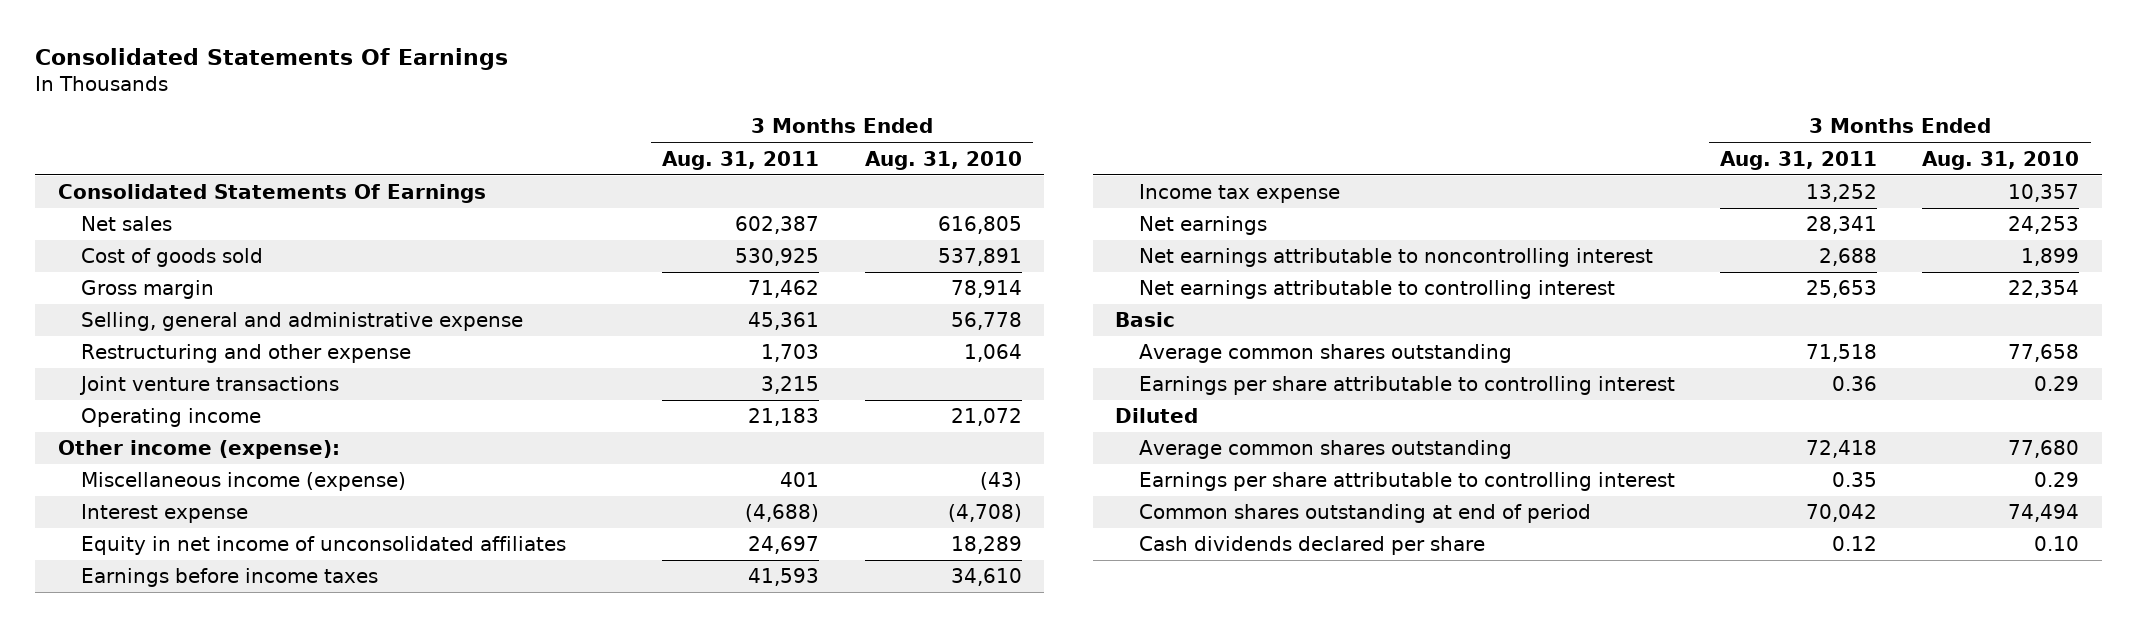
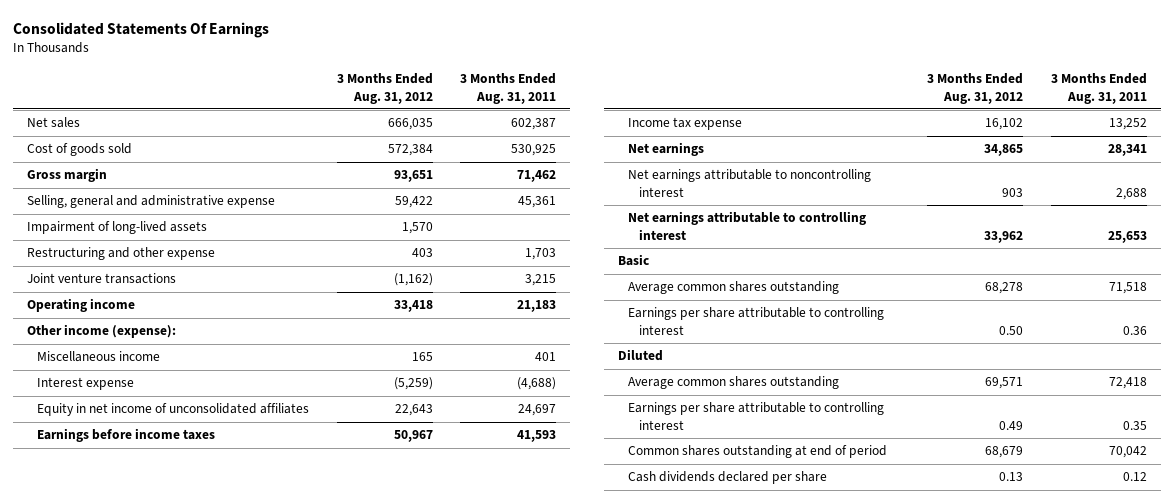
[864,150,1022,170] Aug. 31, 2010 -> none
none -> [336,73,433,104] 3 Months Ended Aug. 31, 2012
[57,184,486,204] Consolidated Statements Of Earnings -> none
none -> [26,221,207,235] Impairment of long-lived assets
[80,472,406,492] Miscellaneous income (expense) -> [37,351,161,363] Miscellaneous income

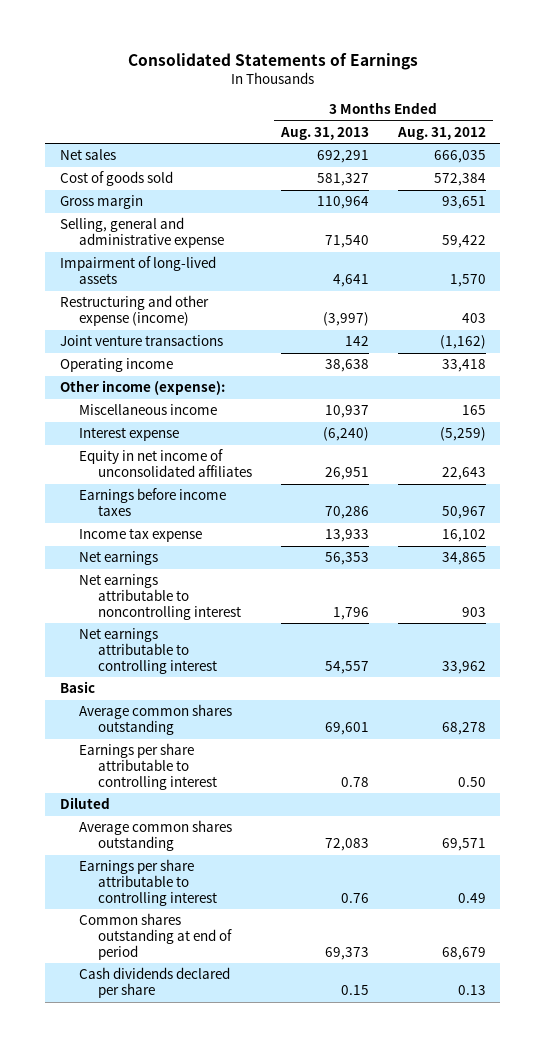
[13,22,270,39] Consolidated Statements Of Earnings -> [127,53,418,71] Consolidated Statements of Earnings
[460,73,557,104] 3 Months Ended Aug. 31, 2011 -> none
none -> [279,126,369,140] Aug. 31, 2013
[26,247,215,261] Restructuring and other expense -> [59,295,209,327] Restructuring and other expense (income)

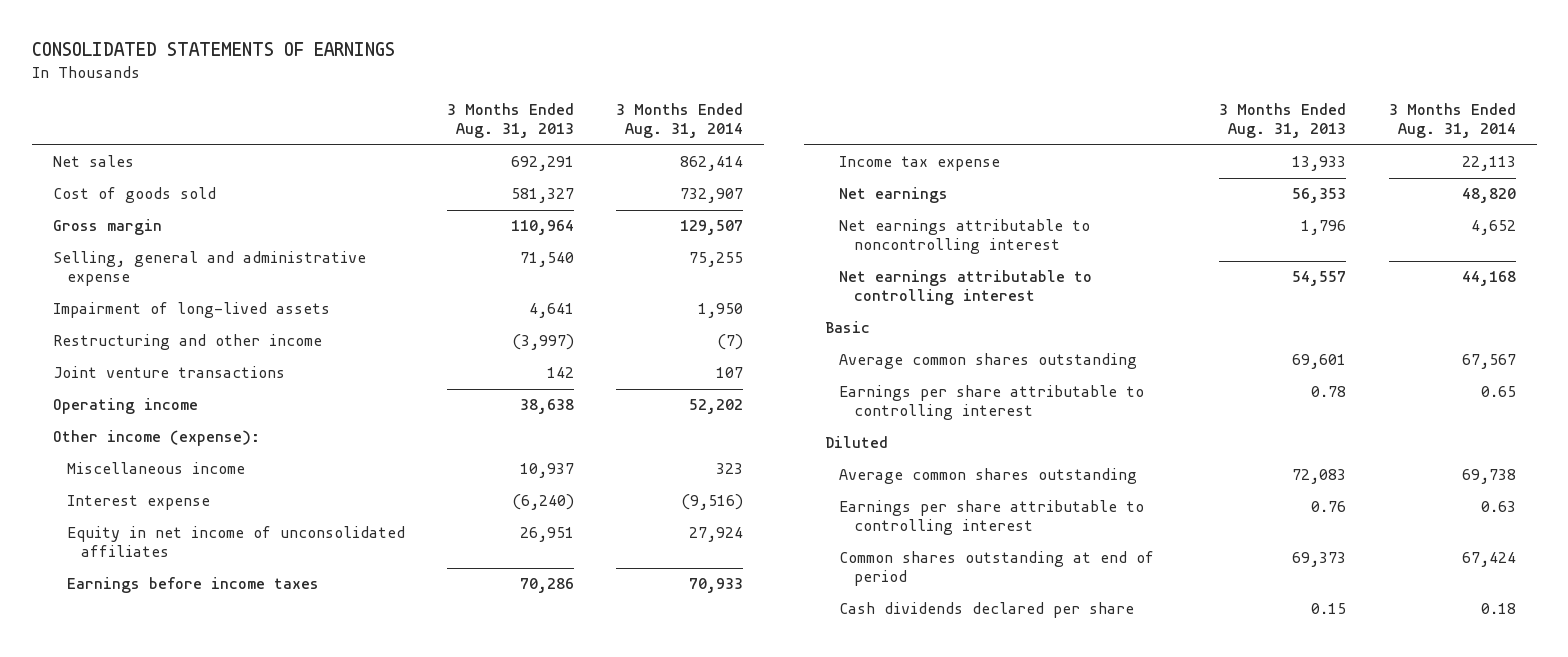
[127,53,418,71] Consolidated Statements of Earnings -> [31,42,395,57] CONSOLIDATED STATEMENTS OF EARNINGS
[396,126,486,140] Aug. 31, 2012 -> none
none -> [616,103,744,139] 3 Months Ended Aug. 31, 2014
[59,295,209,327] Restructuring and other expense (income) -> [52,334,322,351] Restructuring and other income

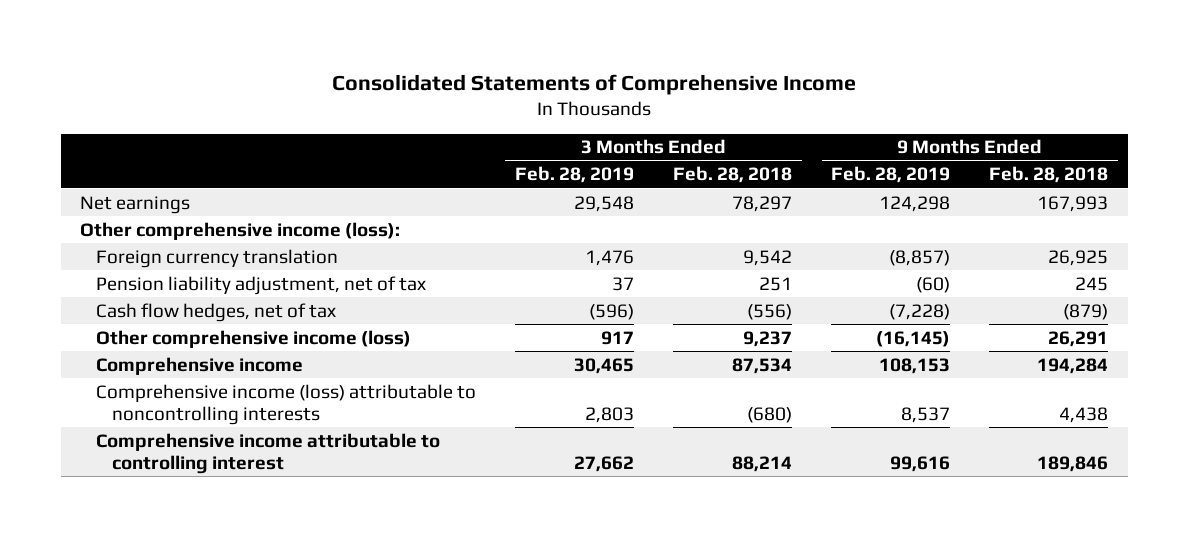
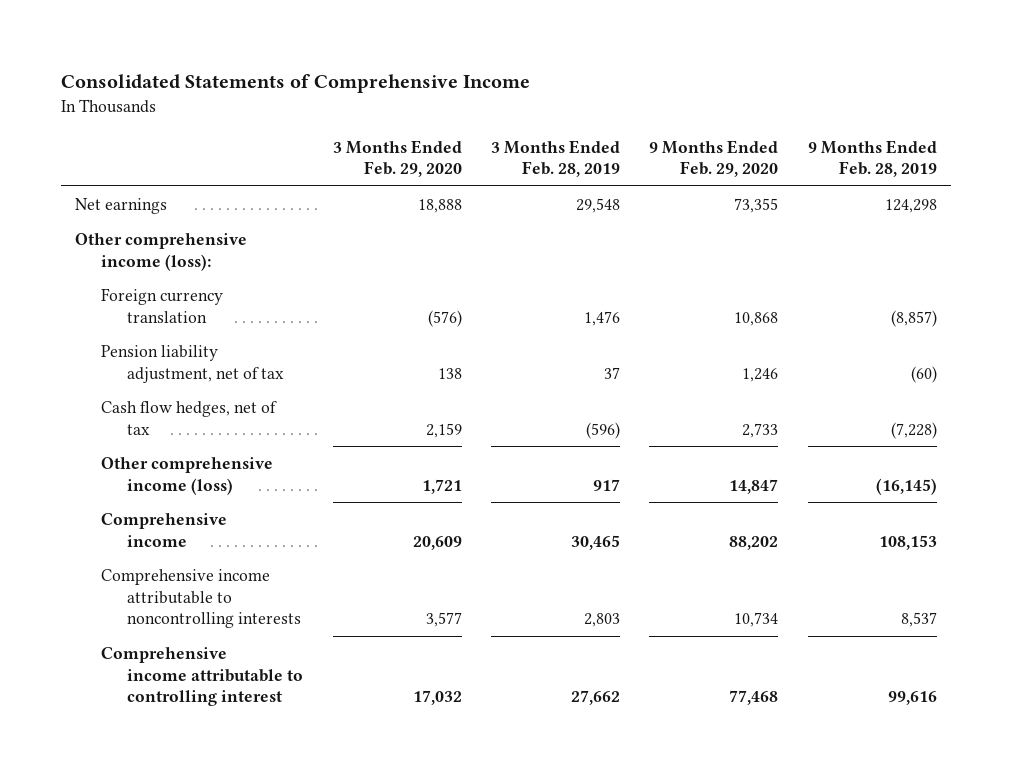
[673,166,793,184] Feb. 28, 2018 -> none
[989,166,1109,184] Feb. 28, 2018 -> none
none -> [332,139,462,178] 3 Months Ended Feb. 29, 2020
none -> [649,139,779,178] 9 Months Ended Feb. 29, 2020
[96,383,477,425] Comprehensive income (loss) attributable to noncontrolling interests -> [101,569,302,629] Comprehensive income attributable to noncontrolling interests

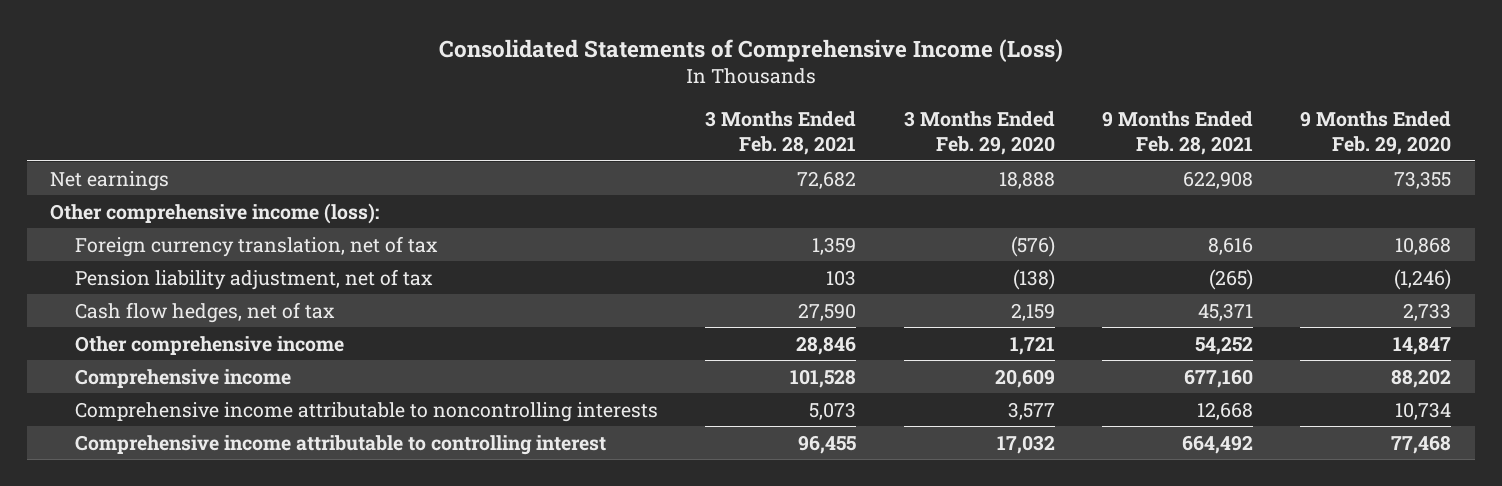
[60,74,530,94] Consolidated Statements of Comprehensive Income -> [438,38,1063,62] Consolidated Statements of Comprehensive Income (Loss)
[490,139,620,178] 3 Months Ended Feb. 28, 2019 -> none
[807,139,937,178] 9 Months Ended Feb. 28, 2019 -> none
none -> [705,111,857,156] 3 Months Ended Feb. 28, 2021
none -> [1101,111,1253,156] 9 Months Ended Feb. 28, 2021
[101,288,224,323] Foreign currency translation -> [75,235,439,257] Foreign currency translation, net of tax
[437,367,462,379] 138 -> [1012,268,1055,290] (138)
[742,367,779,382] 1,246 -> [1394,268,1452,290] (1,246)
[101,457,274,495] Other comprehensive income (loss) -> [75,335,345,355] Other comprehensive income

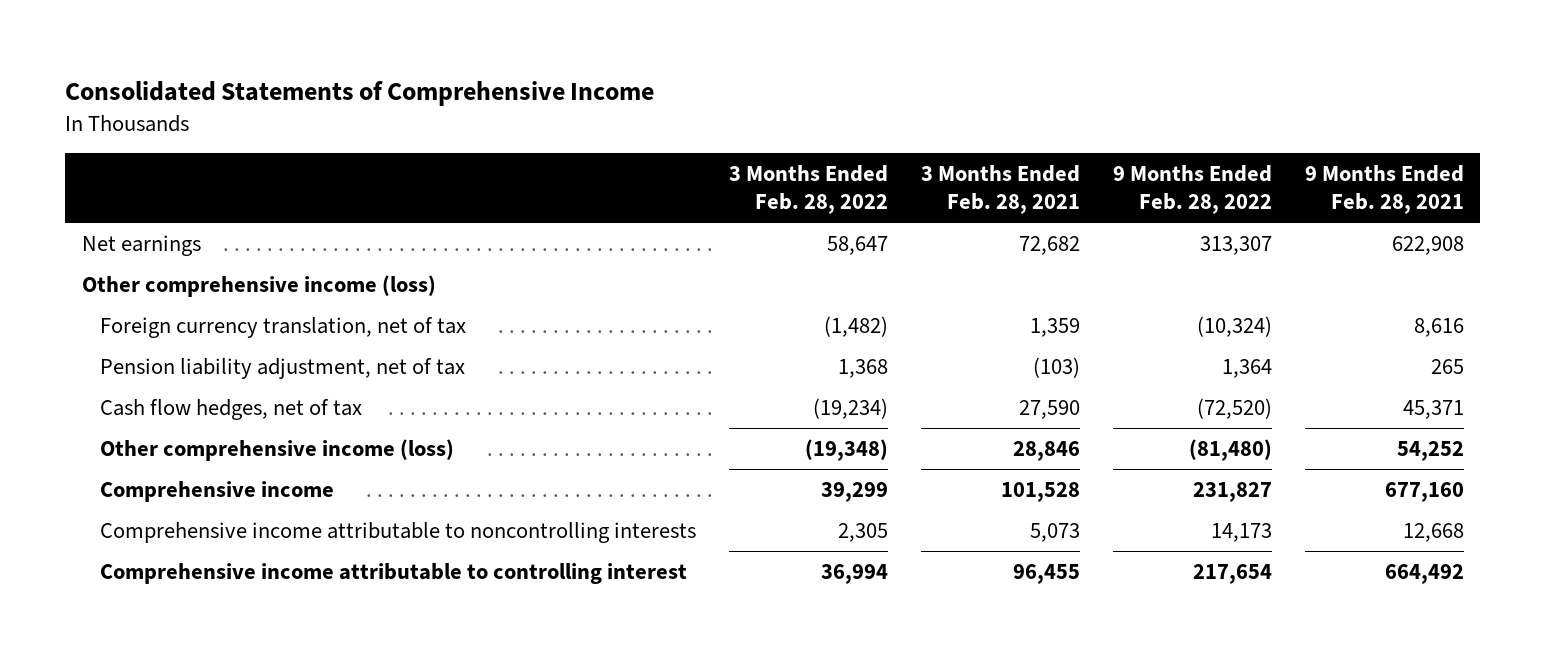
[438,38,1063,62] Consolidated Statements of Comprehensive Income (Loss) -> [65,81,655,107] Consolidated Statements of Comprehensive Income
[903,111,1055,156] 3 Months Ended Feb. 29, 2020 -> none
[1300,111,1452,156] 9 Months Ended Feb. 29, 2020 -> none
none -> [729,165,889,214] 3 Months Ended Feb. 28, 2022
none -> [1112,165,1272,214] 9 Months Ended Feb. 28, 2022
[50,202,380,224] Other comprehensive income (loss): -> [81,275,436,298] Other comprehensive income (loss)
[826,269,857,286] 103 -> [1032,357,1080,379] (103)
[1208,268,1253,290] (265) -> [1430,359,1464,375] 265
[75,335,345,355] Other comprehensive income -> [100,439,455,462] Other comprehensive income (loss)

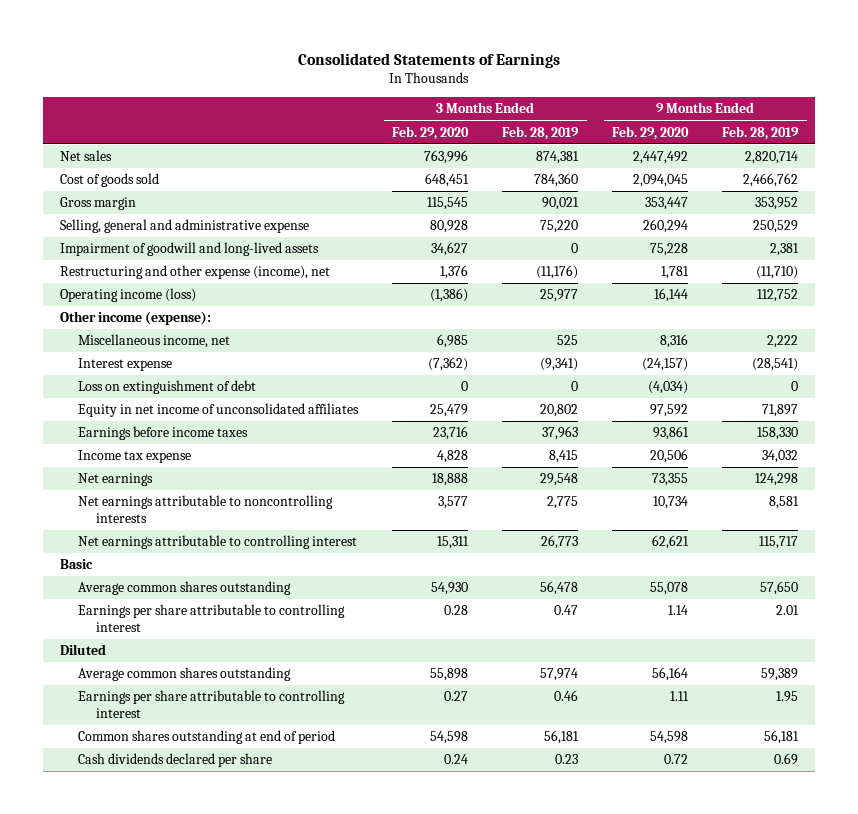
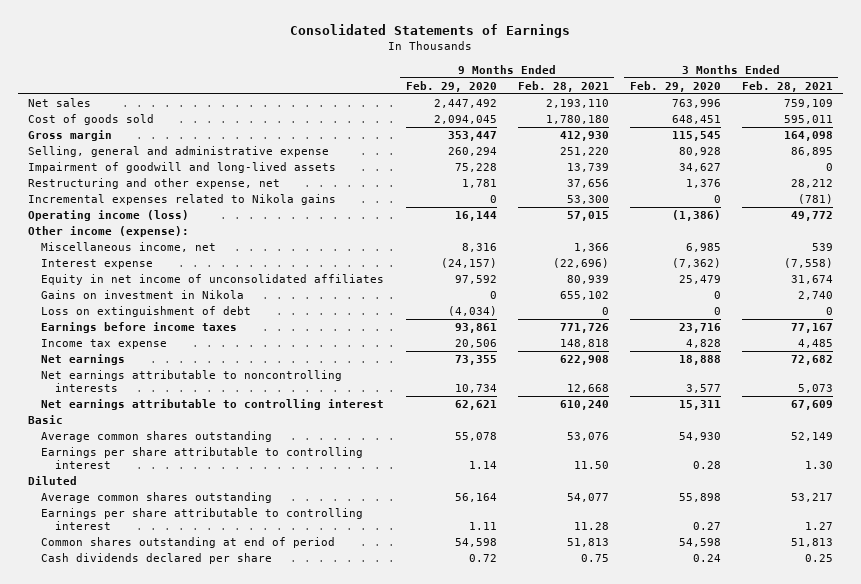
[502,125,580,140] Feb. 28, 2019 -> none
[722,125,800,140] Feb. 28, 2019 -> none
none -> [517,80,609,92] Feb. 28, 2021
none -> [741,80,833,92] Feb. 28, 2021
[60,265,331,280] Restructuring and other expense (income), net -> [28,178,281,190] Restructuring and other expense, net
none -> [28,194,337,206] Incremental expenses related to Nikola gains
none -> [41,290,245,300] Gains on investment in Nikola
[77,380,256,395] Loss on extinguishment of debt -> [41,306,252,318] Loss on extinguishment of debt

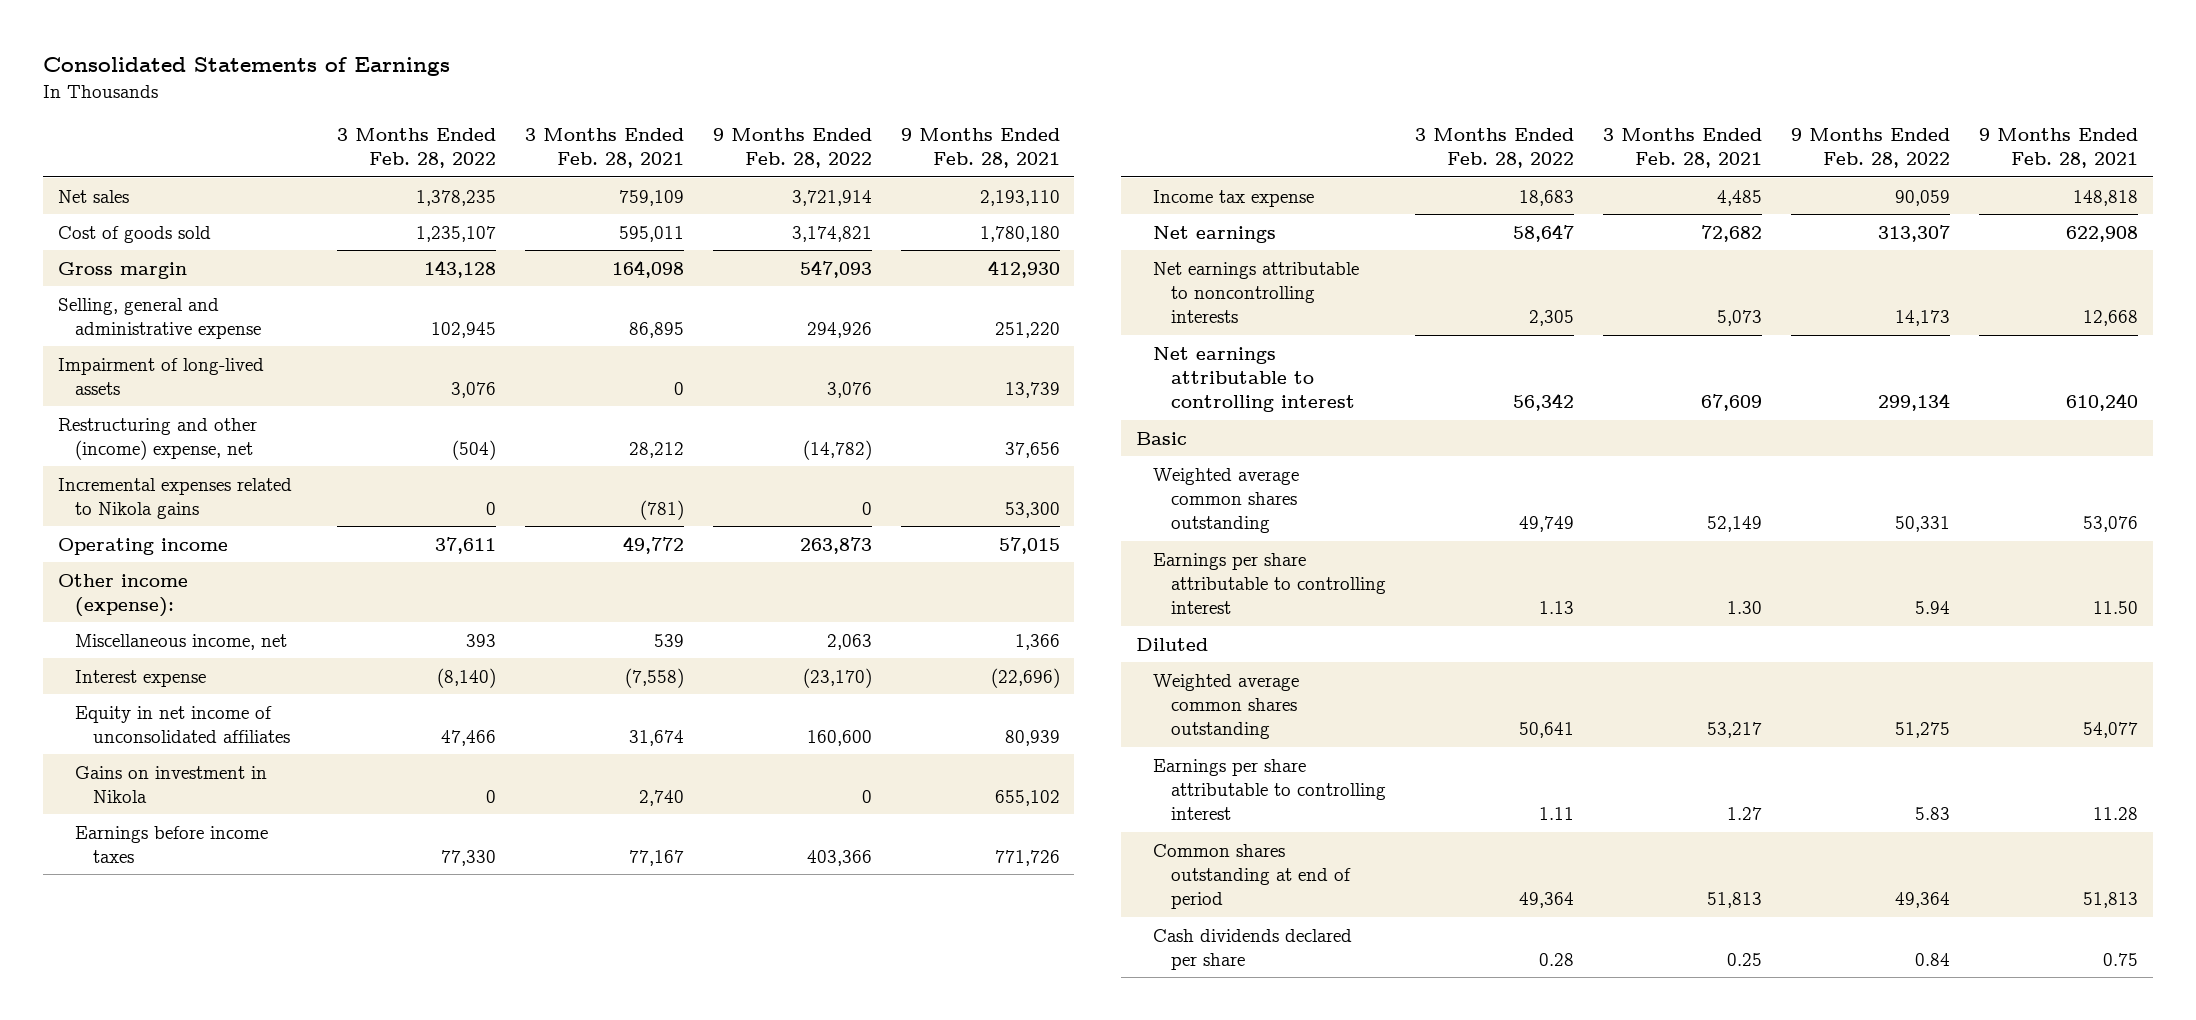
[405,80,497,92] Feb. 29, 2020 -> none
[629,80,721,92] Feb. 29, 2020 -> none
none -> [336,127,496,169] 3 Months Ended Feb. 28, 2022
none -> [712,127,872,169] 9 Months Ended Feb. 28, 2022
[28,162,337,174] Impairment of goodwill and long-lived assets -> [57,357,264,395] Impairment of long-lived assets
[28,178,281,190] Restructuring and other expense, net -> [57,417,257,460] Restructuring and other (income) expense, net
[28,210,190,222] Operating income (loss) -> [57,537,228,555] Operating income
[41,306,252,318] Loss on extinguishment of debt -> none
[41,431,273,443] Average common shares outstanding -> [1153,467,1300,534] Weighted average common shares outstanding
[41,492,273,504] Average common shares outstanding -> [1153,673,1300,740] Weighted average common shares outstanding

